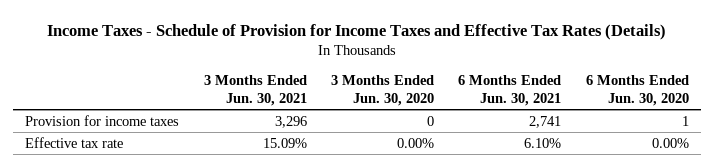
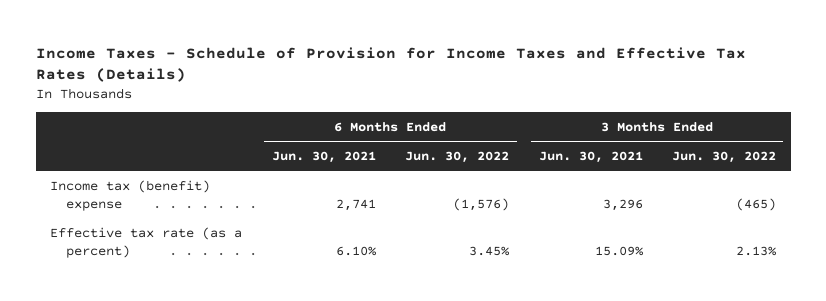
[331,75,435,106] 3 Months Ended Jun. 30, 2020 -> none
[585,75,689,106] 6 Months Ended Jun. 30, 2020 -> none
none -> [405,150,510,163] Jun. 30, 2022
none -> [671,150,776,163] Jun. 30, 2022
[25,114,180,126] Provision for income taxes -> [50,179,211,211] Income tax (benefit) expense
[25,136,124,148] Effective tax rate -> [50,226,243,258] Effective tax rate (as a percent)

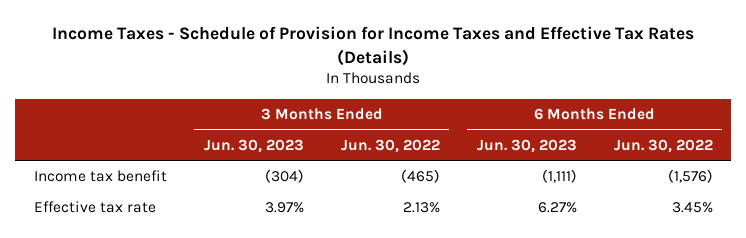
[271,150,376,163] Jun. 30, 2021 -> none
[538,150,643,163] Jun. 30, 2021 -> none
none -> [203,138,304,153] Jun. 30, 2023
none -> [476,138,577,153] Jun. 30, 2023
[50,179,211,211] Income tax (benefit) expense -> [33,170,167,183] Income tax benefit
[50,226,243,258] Effective tax rate (as a percent) -> [33,201,156,214] Effective tax rate

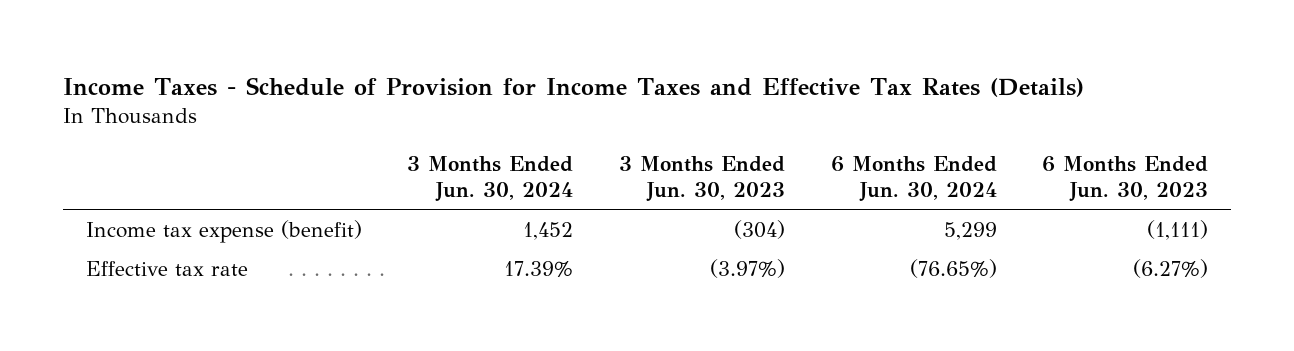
[340,138,440,153] Jun. 30, 2022 -> none
[613,138,713,153] Jun. 30, 2022 -> none
none -> [407,155,574,203] 3 Months Ended Jun. 30, 2024
none -> [830,155,997,203] 6 Months Ended Jun. 30, 2024
[33,170,167,183] Income tax benefit -> [85,219,362,243] Income tax expense (benefit)
[264,202,304,214] 3.97% -> [710,258,786,278] (3.97%)
[537,202,577,214] 6.27% -> [1133,258,1209,278] (6.27%)

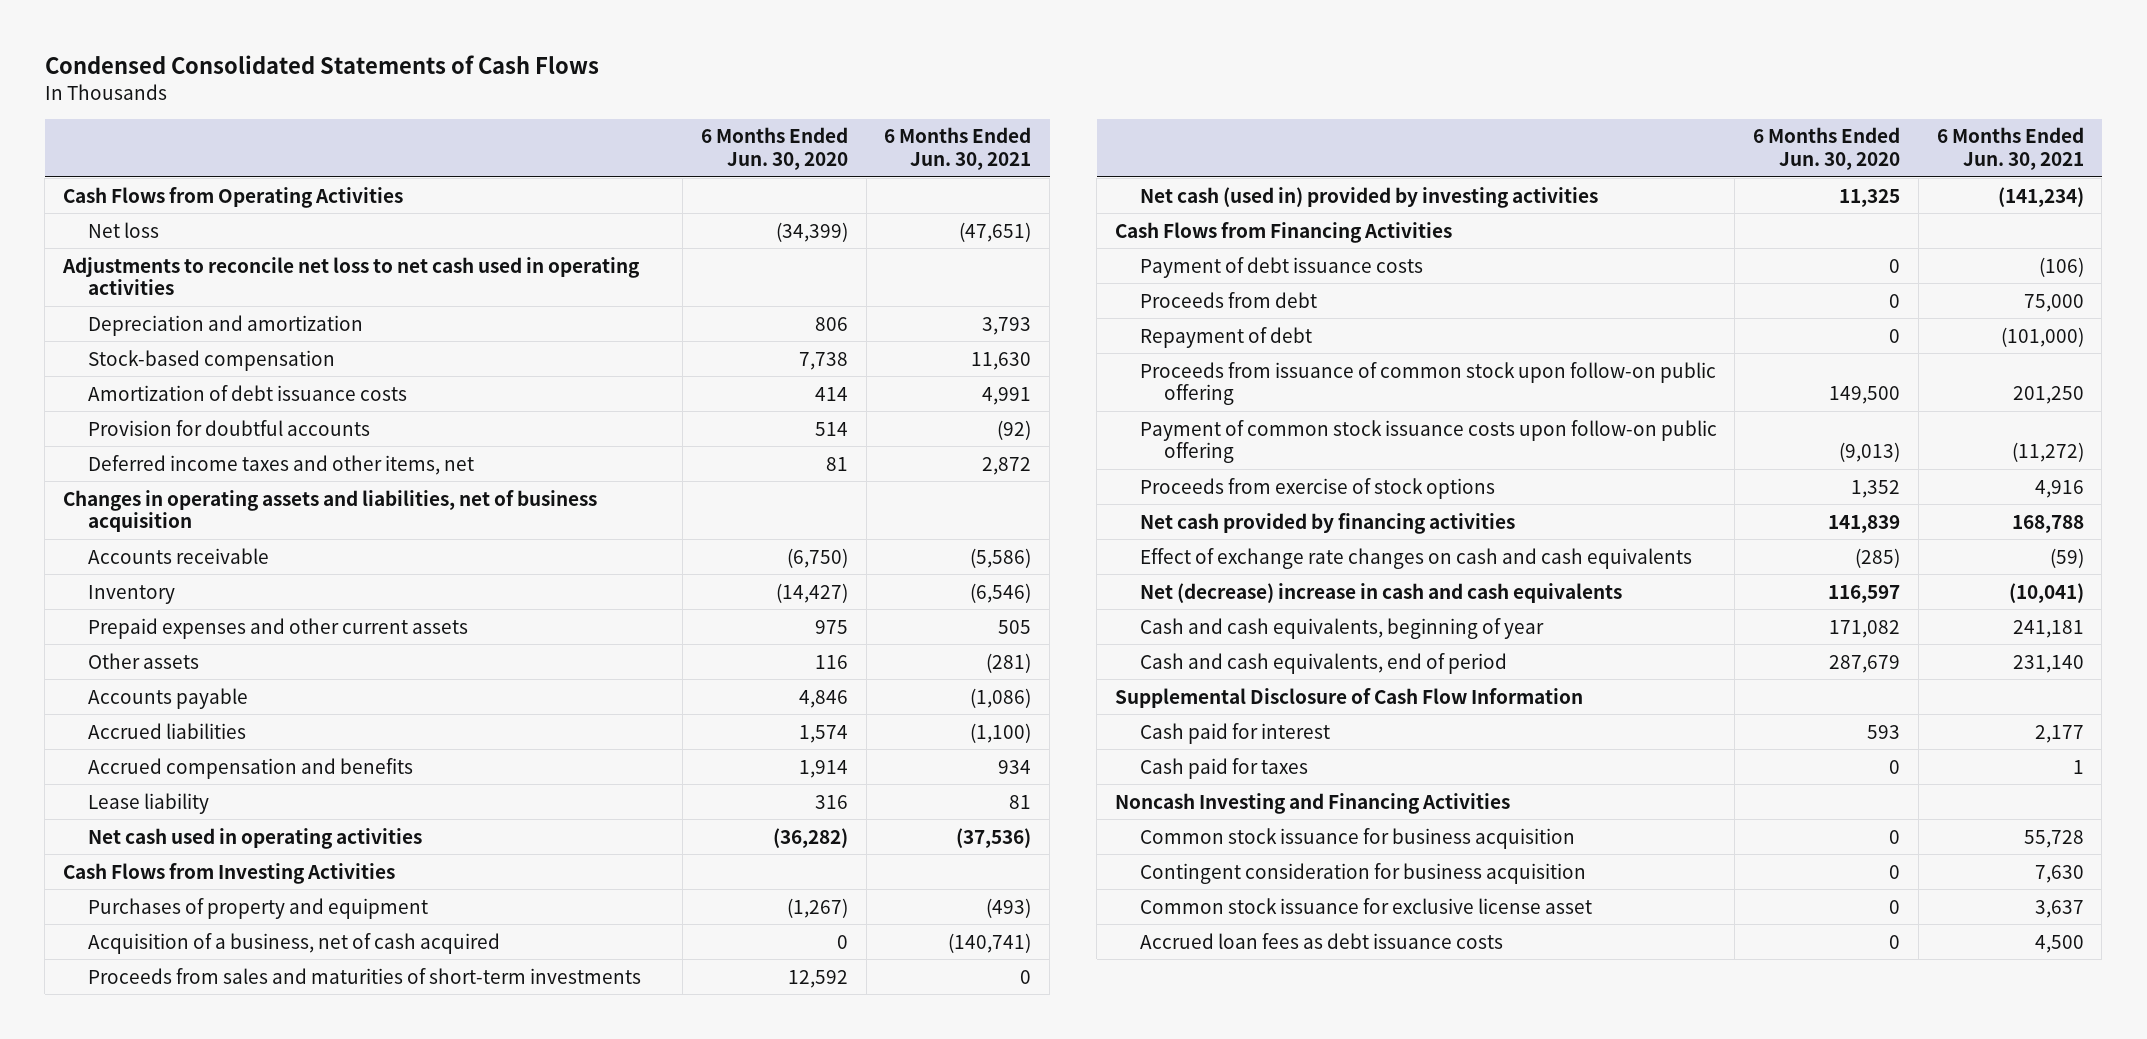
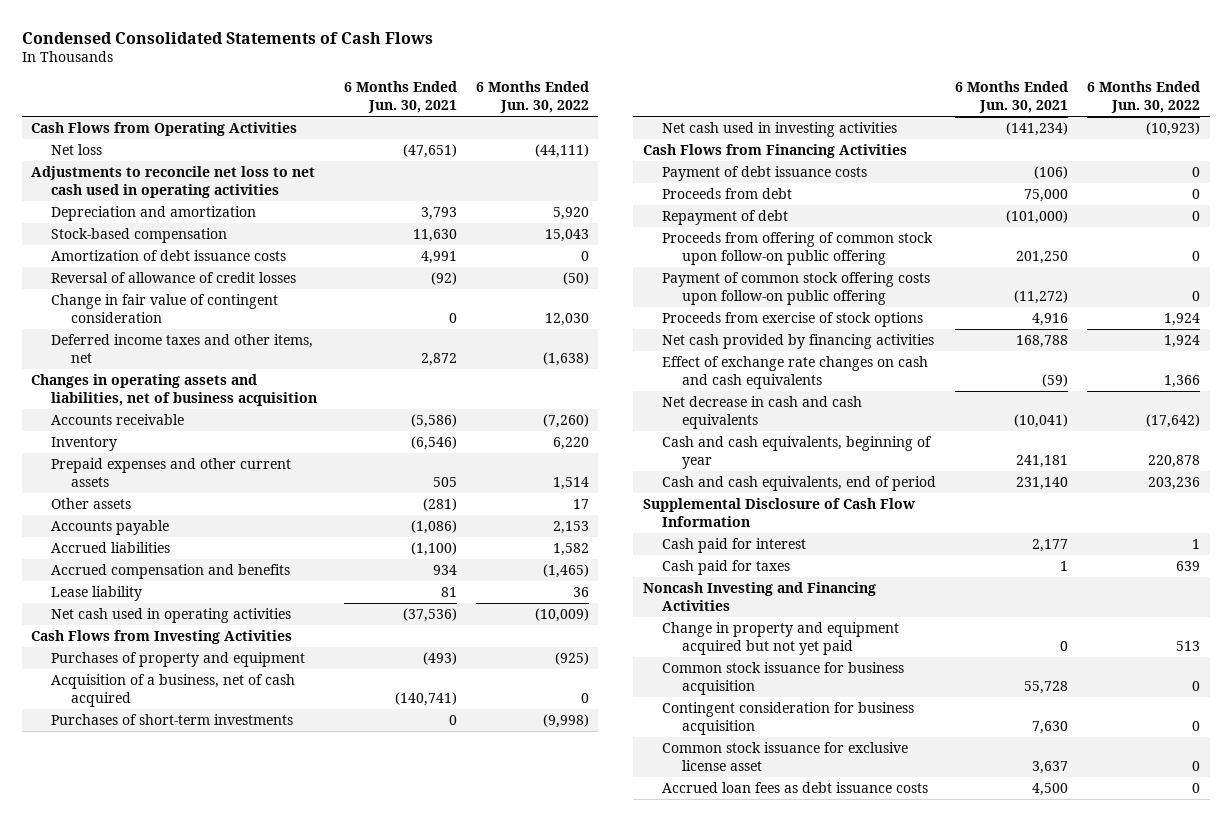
[701,127,849,171] 6 Months Ended Jun. 30, 2020 -> none
none -> [475,81,589,114] 6 Months Ended Jun. 30, 2022
[87,419,370,436] Provision for doubtful accounts -> [50,271,296,283] Reversal of allowance of credit losses
none -> [50,293,278,323] Change in fair value of contingent consideration
[87,967,641,984] Proceeds from sales and maturities of short-term investments -> none
none -> [50,713,293,725] Purchases of short-term investments
[1139,186,1598,208] Net cash (used in) provided by investing activities -> [662,121,898,137] Net cash used in investing activities
[1139,361,1716,406] Proceeds from issuance of common stock upon follow-on public offering -> [662,231,934,265] Proceeds from offering of common stock upon follow-on public offering
[1139,419,1717,464] Payment of common stock issuance costs upon follow-on public offering -> [662,271,931,305] Payment of common stock offering costs upon follow-on public offering
[1139,582,1622,603] Net (decrease) increase in cash and cash equivalents -> [662,395,863,429] Net decrease in cash and cash equivalents
none -> [662,621,900,655] Change in property and equipment acquired but not yet paid

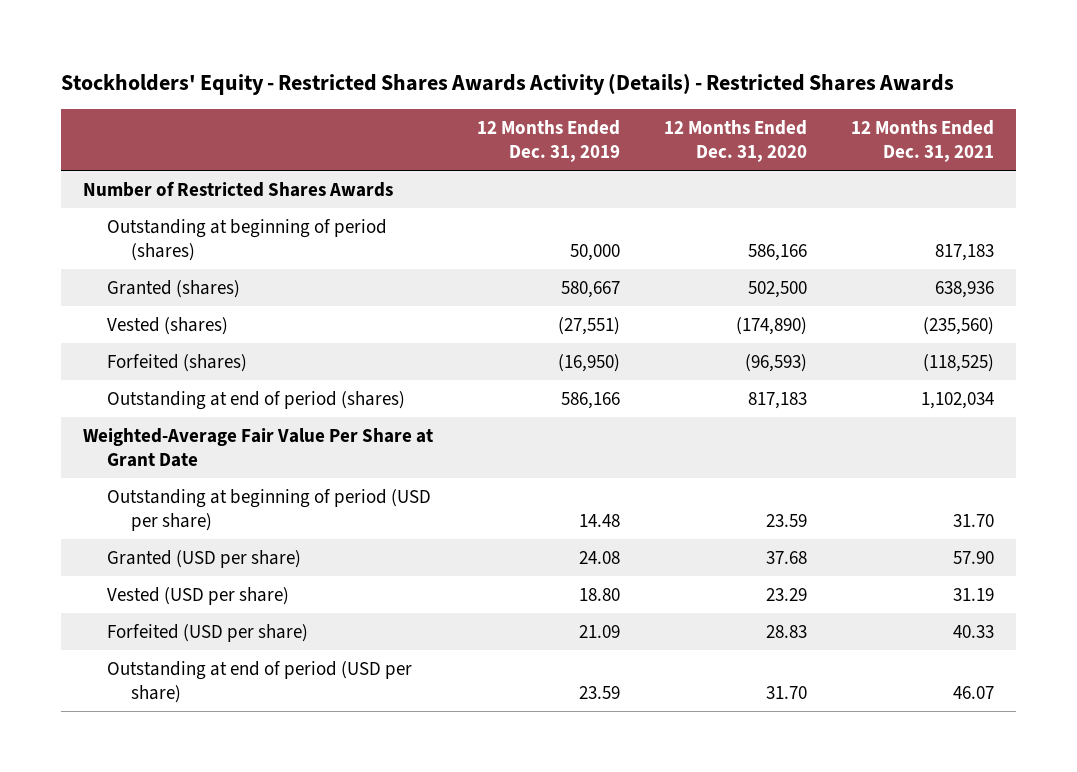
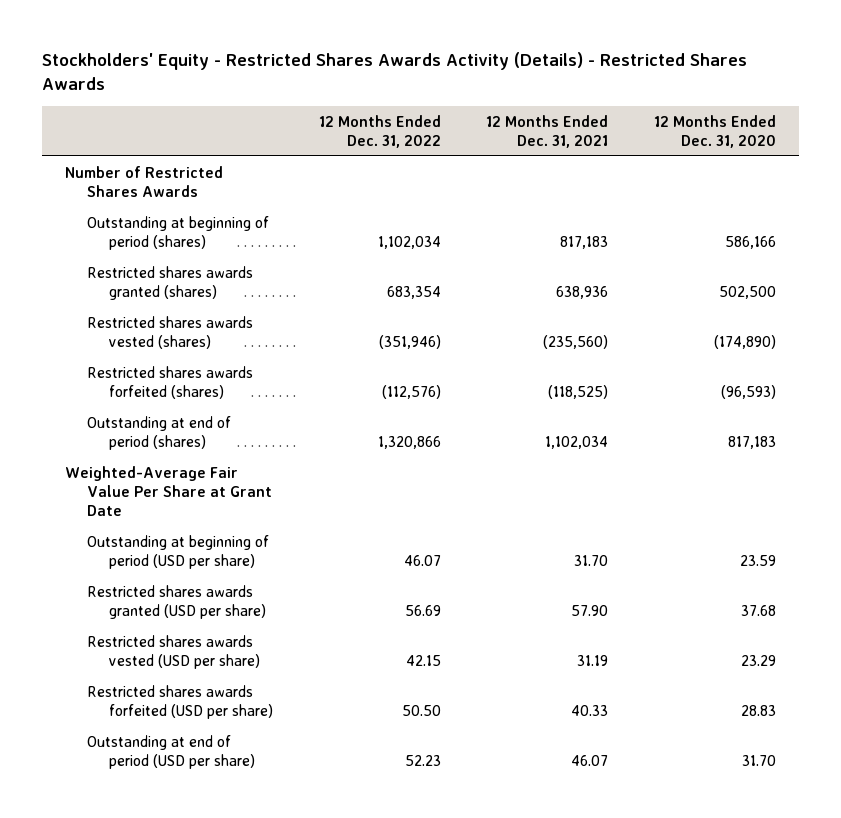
[477,120,621,162] 12 Months Ended Dec. 31, 2019 -> none
none -> [318,114,441,148] 12 Months Ended Dec. 31, 2022
[106,279,240,298] Granted (shares) -> [87,265,254,300] Restricted shares awards granted (shares)
[106,316,228,335] Vested (shares) -> [87,315,254,349] Restricted shares awards vested (shares)
[106,353,247,372] Forfeited (shares) -> [87,365,254,399] Restricted shares awards forfeited (shares)
[106,549,301,568] Granted (USD per share) -> [87,584,266,619] Restricted shares awards granted (USD per share)
[106,586,289,605] Vested (USD per share) -> [87,634,260,669] Restricted shares awards vested (USD per share)
[106,623,308,642] Forfeited (USD per share) -> [87,684,273,719] Restricted shares awards forfeited (USD per share)

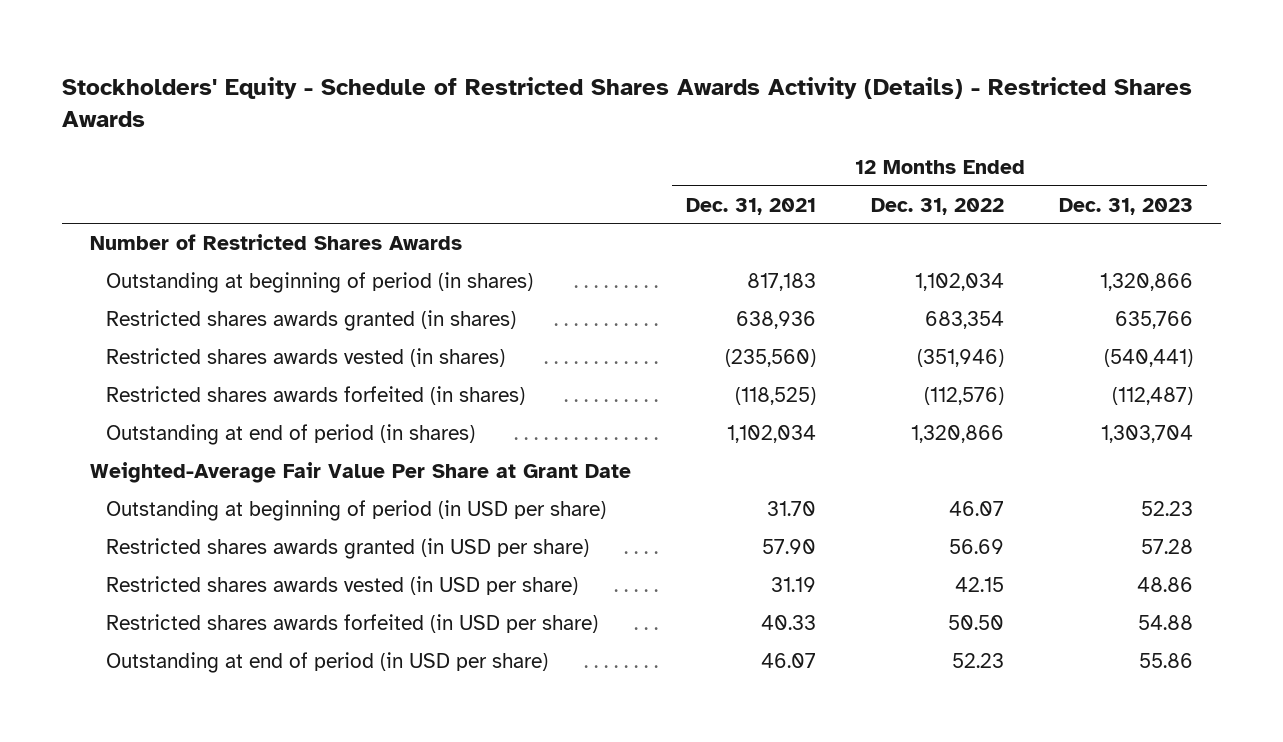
[42,52,748,91] Stockholders' Equity - Restricted Shares Awards Activity (Details) - Restricted Shares Awards -> [62,76,1193,128] Stockholders' Equity - Schedule of Restricted Shares Awards Activity (Details) - Restricted Shares Awards
[653,114,776,148] 12 Months Ended Dec. 31, 2020 -> none
none -> [1059,197,1194,215] Dec. 31, 2023
[87,215,270,250] Outstanding at beginning of period (shares) -> [105,271,533,293] Outstanding at beginning of period (in shares)
[87,265,254,300] Restricted shares awards granted (shares) -> [105,309,516,331] Restricted shares awards granted (in shares)
[87,315,254,349] Restricted shares awards vested (shares) -> [105,347,505,367] Restricted shares awards vested (in shares)
[87,365,254,399] Restricted shares awards forfeited (shares) -> [105,385,525,405] Restricted shares awards forfeited (in shares)
[87,415,232,450] Outstanding at end of period (shares) -> [105,423,475,445] Outstanding at end of period (in shares)
[87,534,270,569] Outstanding at beginning of period (USD per share) -> [105,499,606,521] Outstanding at beginning of period (in USD per share)
[87,584,266,619] Restricted shares awards granted (USD per share) -> [105,537,589,559] Restricted shares awards granted (in USD per share)
[87,634,260,669] Restricted shares awards vested (USD per share) -> [105,575,578,595] Restricted shares awards vested (in USD per share)
[87,684,273,719] Restricted shares awards forfeited (USD per share) -> [105,613,598,633] Restricted shares awards forfeited (in USD per share)
[87,734,255,769] Outstanding at end of period (USD per share) -> [105,651,548,673] Outstanding at end of period (in USD per share)

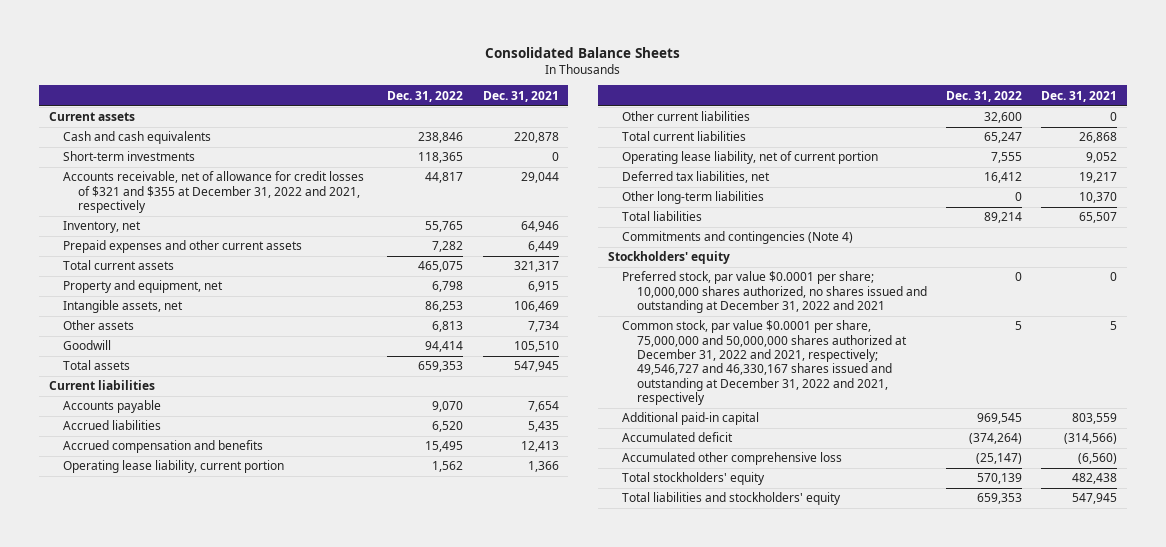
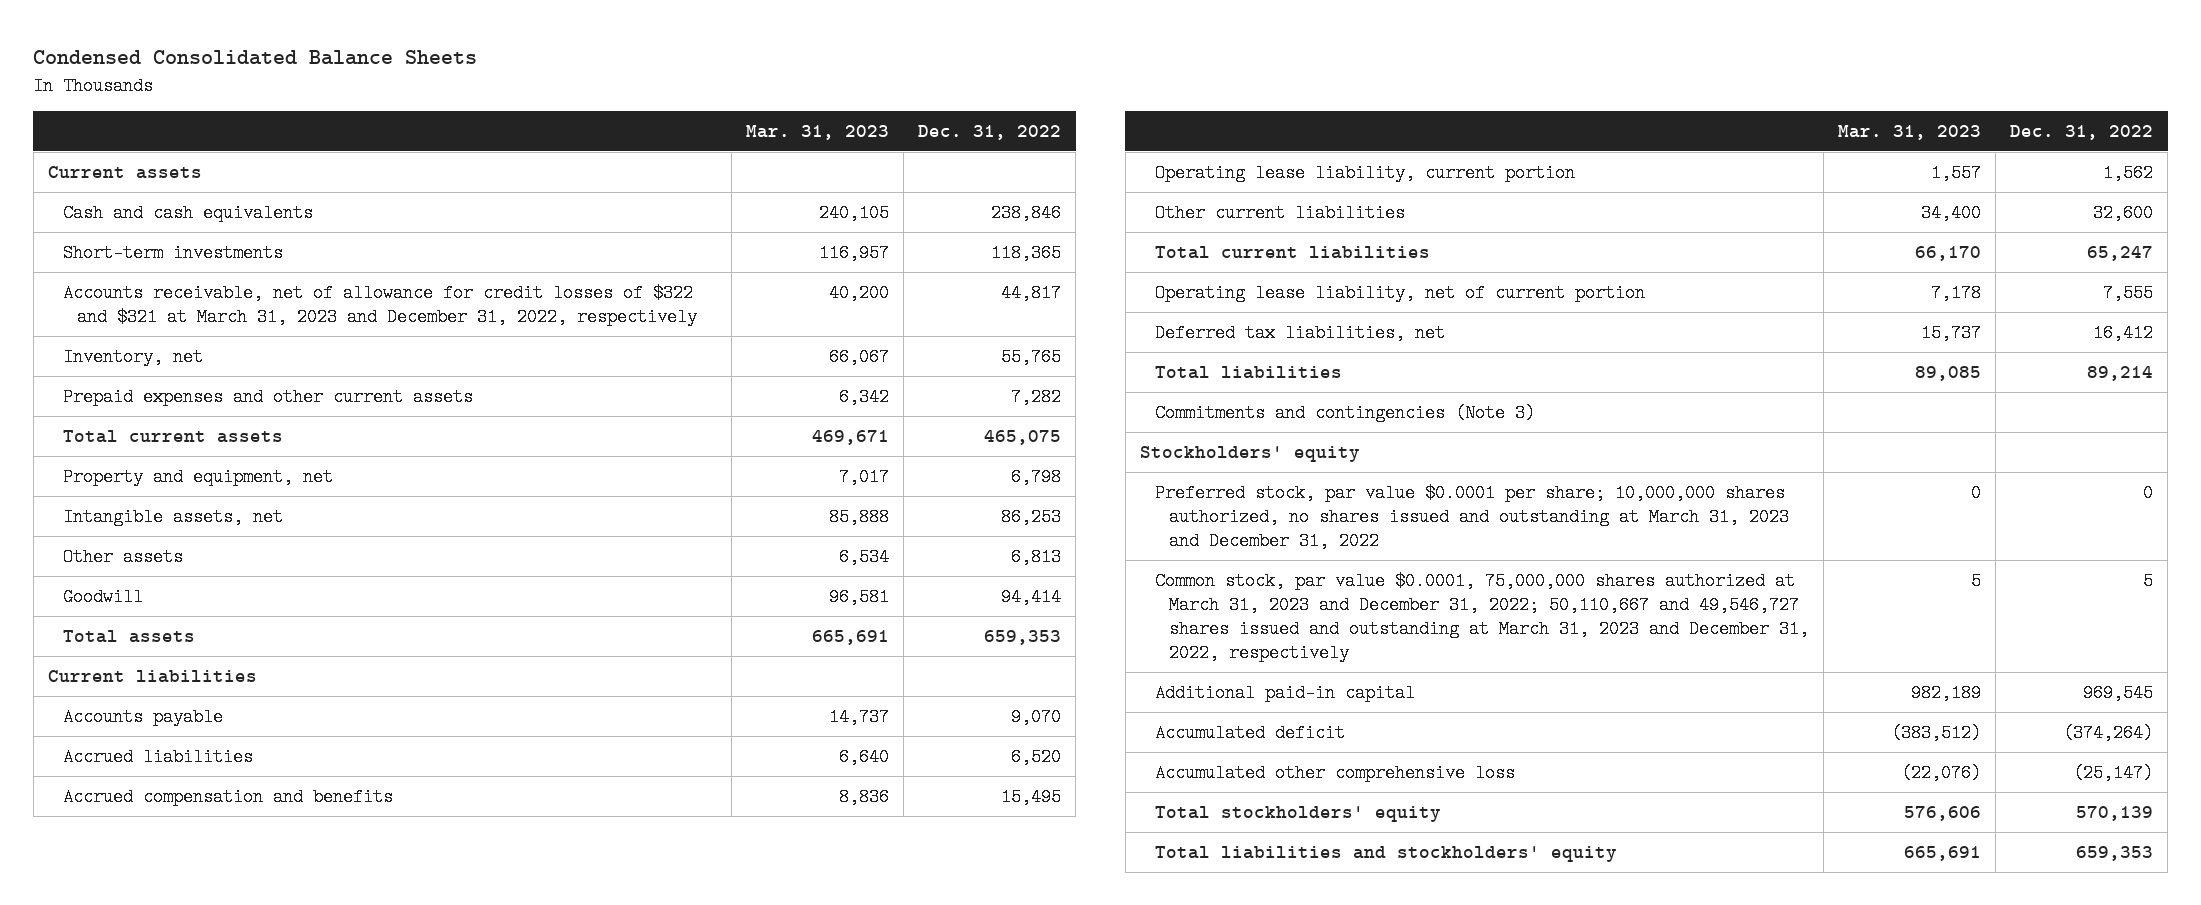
[485,46,681,58] Consolidated Balance Sheets -> [33,50,478,66] Condensed Consolidated Balance Sheets
[482,90,559,102] Dec. 31, 2021 -> none
none -> [746,124,890,140] Mar. 31, 2023
[63,171,365,213] Accounts receivable, net of allowance for credit losses of $321 and $355 at December 31, 2022 and 2021, respectively -> [62,284,698,327] Accounts receivable, net of allowance for credit losses of $322 and $321 at March 31, 2023 and December 31, 2022, respectively
[622,191,765,205] Other long-term liabilities -> none
[622,231,854,245] Commitments and contingencies (Note 4) -> [1154,404,1535,423] Commitments and contingencies (Note 3)
[622,271,927,313] Preferred stock, par value $0.0001 per share; 10,000,000 shares authorized, no shares issued and outstanding at December 31, 2022 and 2021 -> [1154,484,1790,551] Preferred stock, par value $0.0001 per share; 10,000,000 shares authorized, no shares issued and outstanding at March 31, 2023 and December 31, 2022
[622,320,907,405] Common stock, par value $0.0001 per share, 75,000,000 and 50,000,000 shares authorized at December 31, 2022 and 2021, respectively; 49,546,727 and 46,330,167 shares issued and outstanding at December 31, 2022 and 2021, respectively -> [1154,572,1810,663] Common stock, par value $0.0001, 75,000,000 shares authorized at March 31, 2023 and December 31, 2022; 50,110,667 and 49,546,727 shares issued and outstanding at March 31, 2023 and December 31, 2022, respectively

